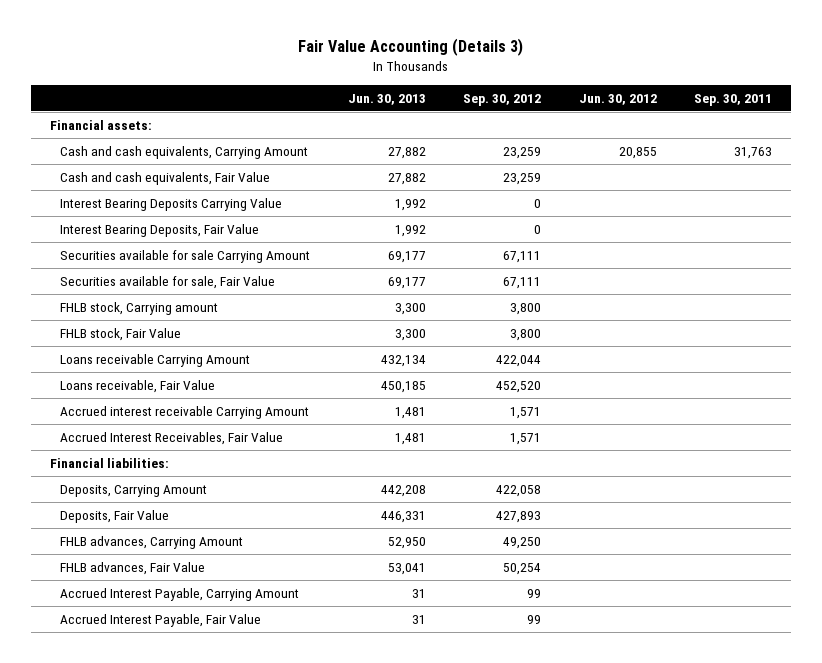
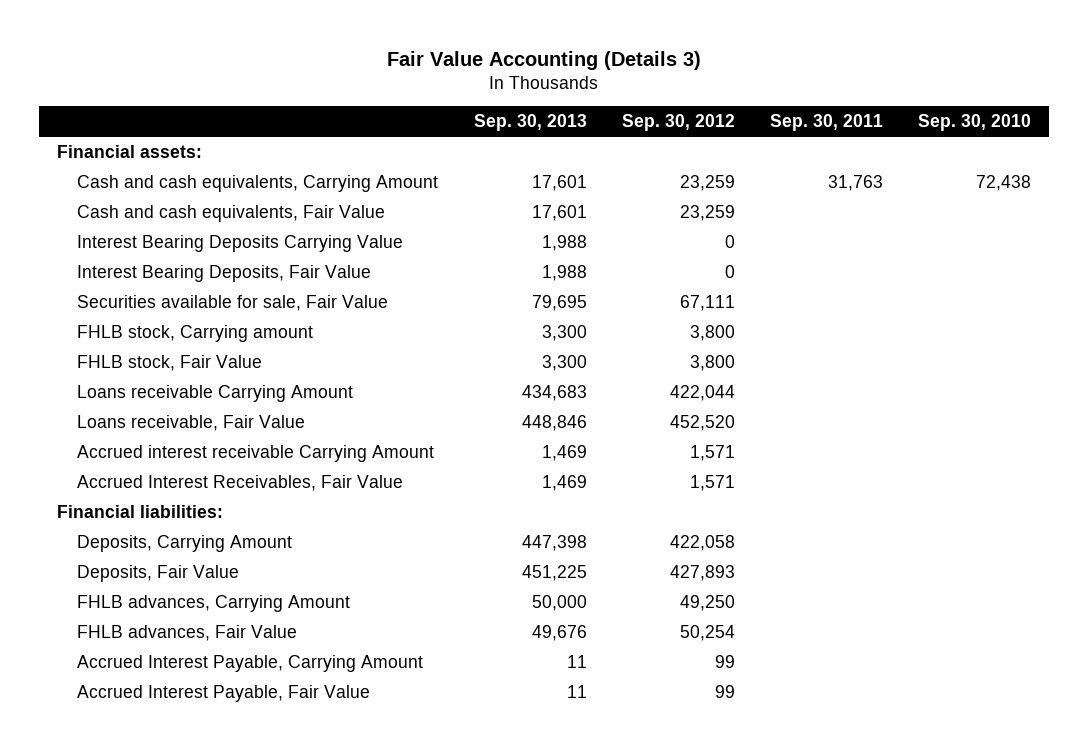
[347,93,426,105] Jun. 30, 2013 -> none
[578,93,657,105] Jun. 30, 2012 -> none
none -> [473,114,587,132] Sep. 30, 2013
none -> [917,114,1031,132] Sep. 30, 2010
[60,250,311,264] Securities available for sale Carrying Amount -> none

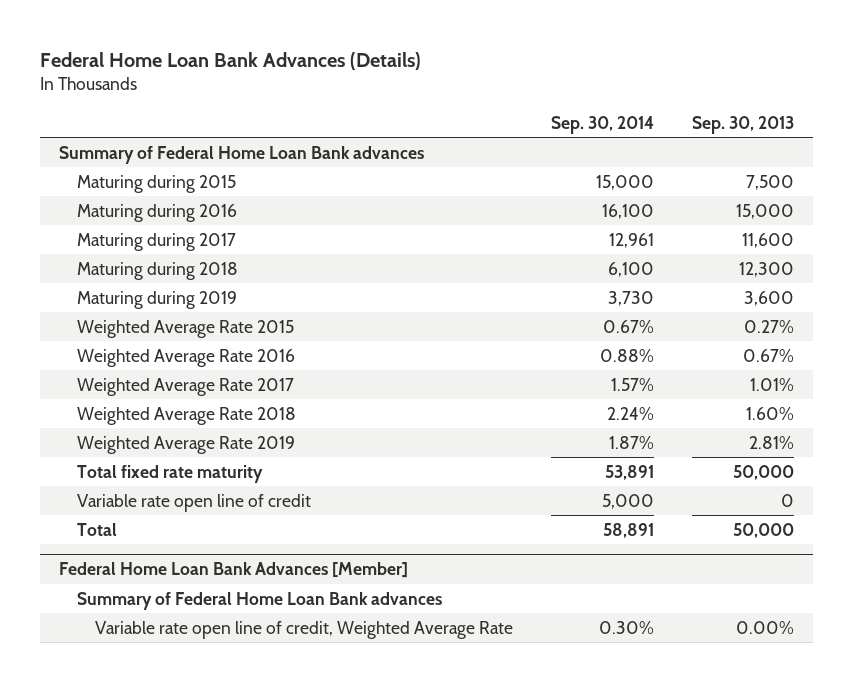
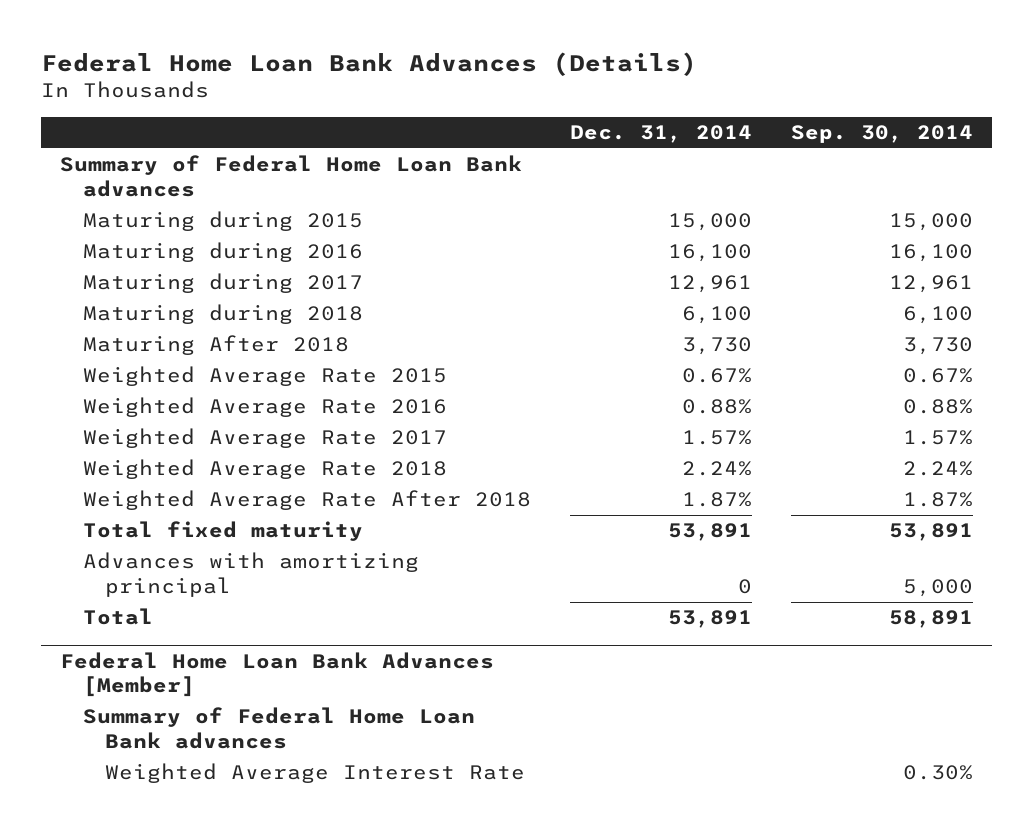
[692,115,795,134] Sep. 30, 2013 -> none
none -> [569,124,752,143] Dec. 31, 2014
[76,290,237,309] Maturing during 2019 -> [82,335,349,356] Maturing After 2018
[76,493,311,512] Variable rate open line of credit -> none
[76,435,295,454] Weighted Average Rate 2019 -> [82,490,531,511] Weighted Average Rate After 2018
[76,464,263,483] Total fixed rate maturity -> [82,521,363,542] Total fixed maturity
none -> [82,552,419,598] Advances with amortizing principal
[94,620,513,639] Variable rate open line of credit, Weighted Average Rate -> [105,763,526,784] Weighted Average Interest Rate

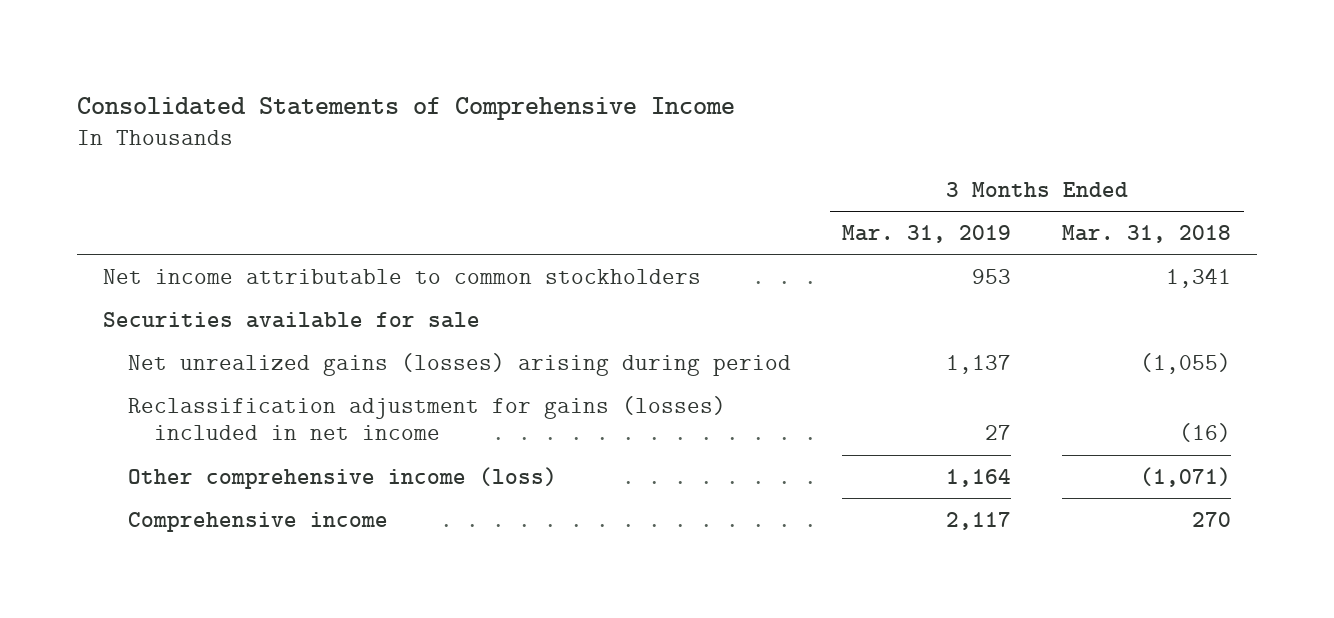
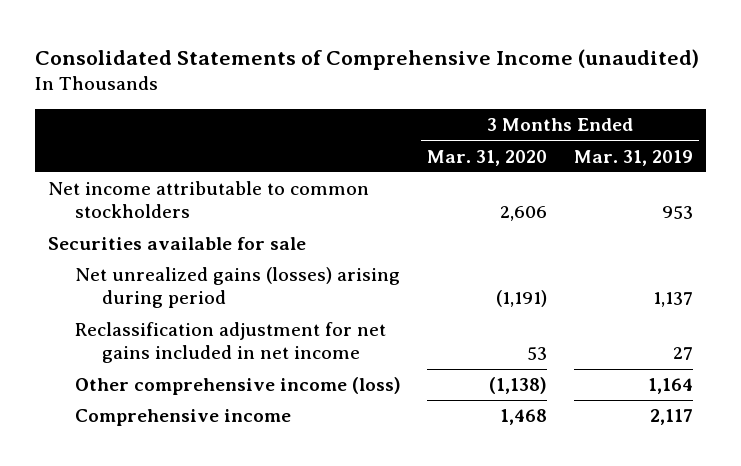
[77,96,736,120] Consolidated Statements of Comprehensive Income -> [35,48,700,70] Consolidated Statements of Comprehensive Income (unaudited)
[1062,225,1232,244] Mar. 31, 2018 -> none
none -> [427,149,548,166] Mar. 31, 2020
[128,395,727,441] Reclassification adjustment for gains (losses) included in net income -> [75,322,387,364] Reclassification adjustment for net gains included in net income

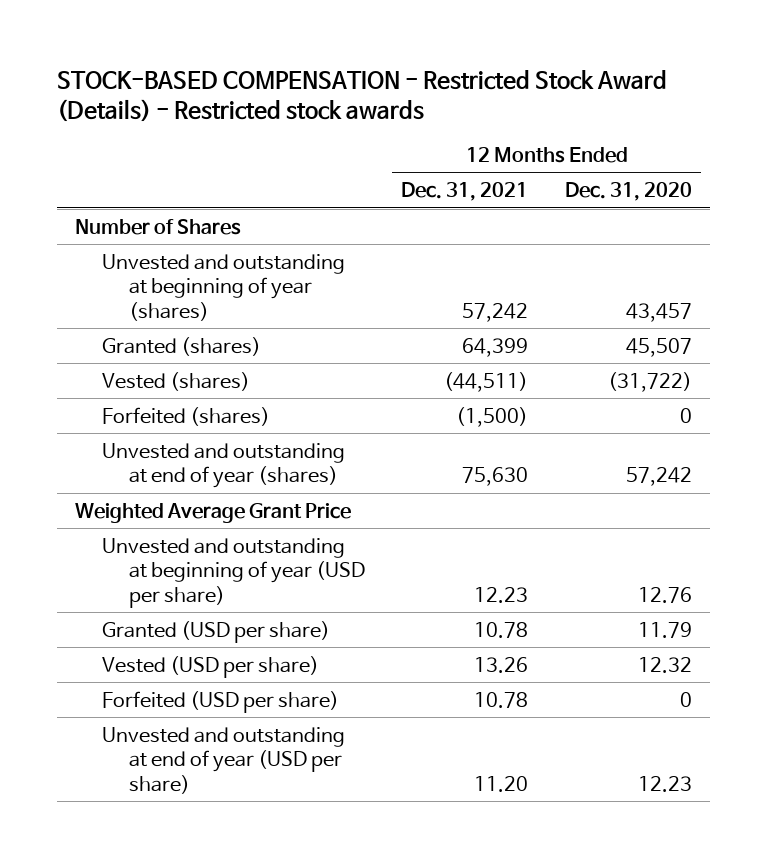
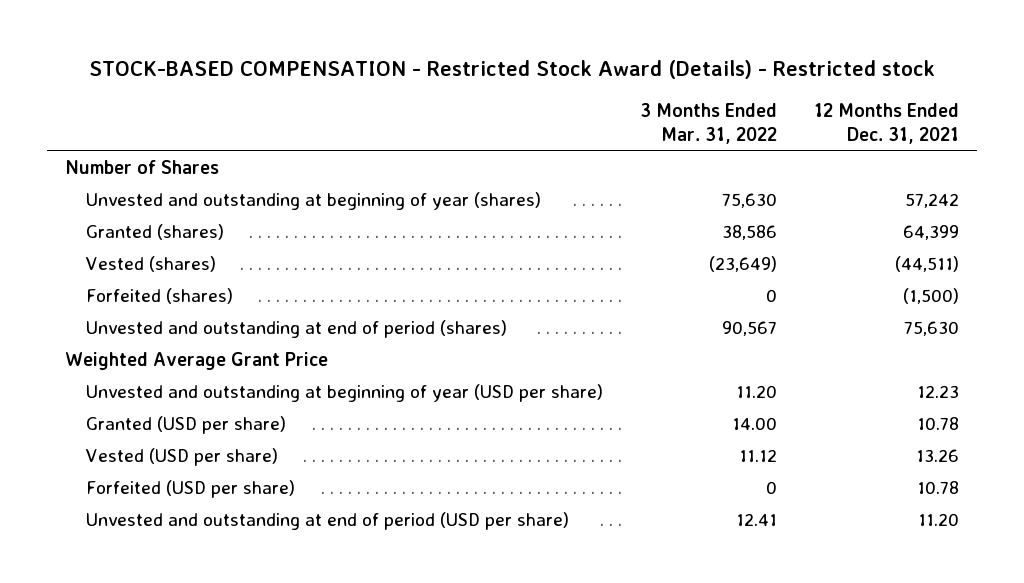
[57,69,668,123] STOCK-BASED COMPENSATION - Restricted Stock Award (Details) - Restricted stock awards -> [88,59,935,79] STOCK-BASED COMPENSATION - Restricted Stock Award (Details) - Restricted stock
[564,182,692,202] Dec. 31, 2020 -> none
none -> [640,103,778,144] 3 Months Ended Mar. 31, 2022
[102,442,346,489] Unvested and outstanding at end of year (shares) -> [86,320,508,339] Unvested and outstanding at end of period (shares)
[102,726,346,794] Unvested and outstanding at end of year (USD per share) -> [86,512,570,531] Unvested and outstanding at end of period (USD per share)

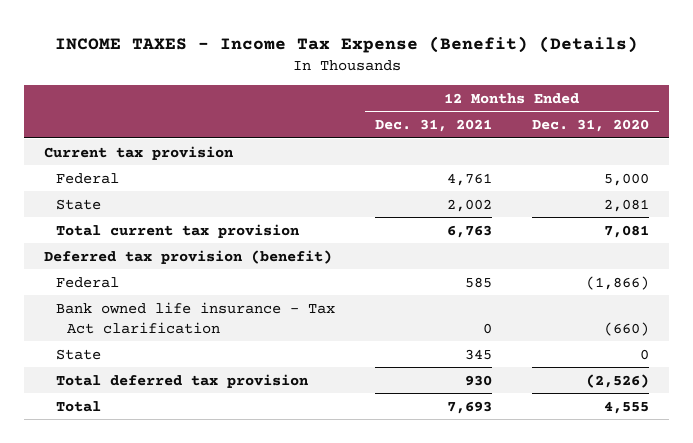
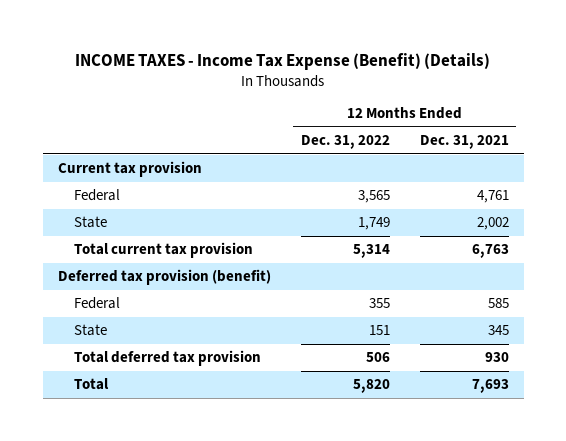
[531,119,649,133] Dec. 31, 2020 -> none
none -> [300,135,390,150] Dec. 31, 2022
[55,301,335,334] Bank owned life insurance - Tax Act clarification -> none

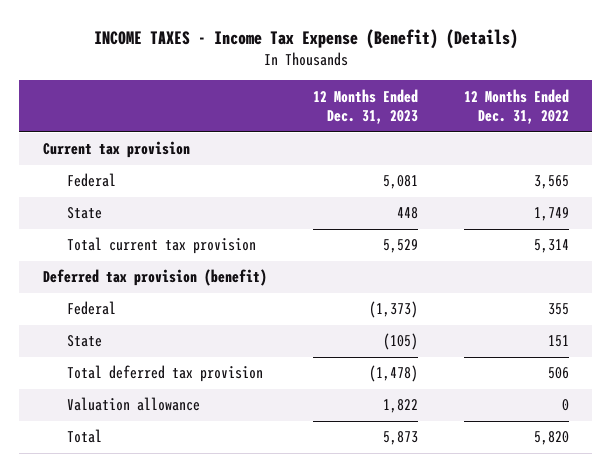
[419,135,509,150] Dec. 31, 2021 -> none
none -> [312,88,418,125] 12 Months Ended Dec. 31, 2023
none -> [67,397,201,412] Valuation allowance

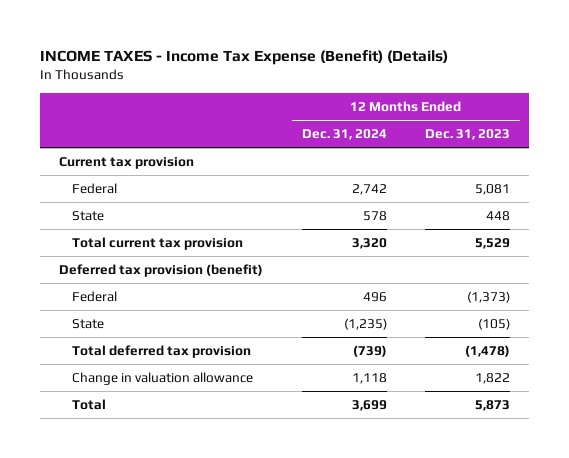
[464,88,570,125] 12 Months Ended Dec. 31, 2022 -> none
none -> [301,129,387,141] Dec. 31, 2024
[67,397,201,412] Valuation allowance -> [72,372,254,386] Change in valuation allowance

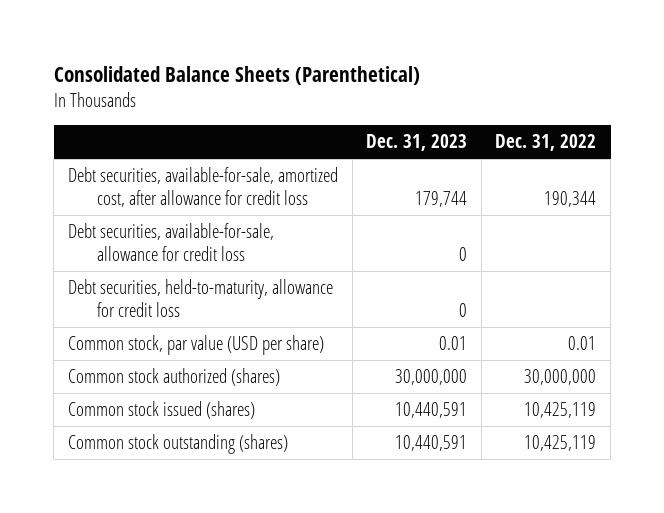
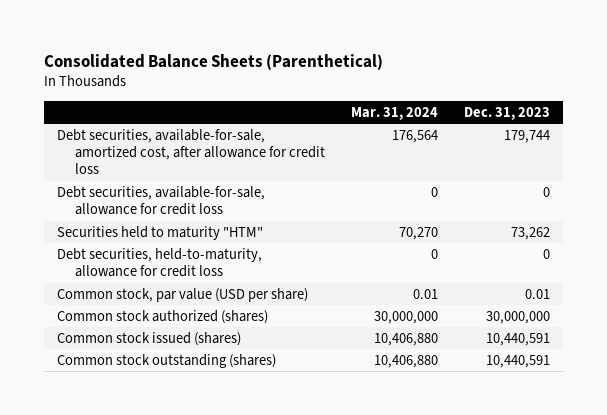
[495,134,597,152] Dec. 31, 2022 -> none
none -> [350,107,438,121] Mar. 31, 2024
none -> [56,226,263,241] Securities held to maturity "HTM"

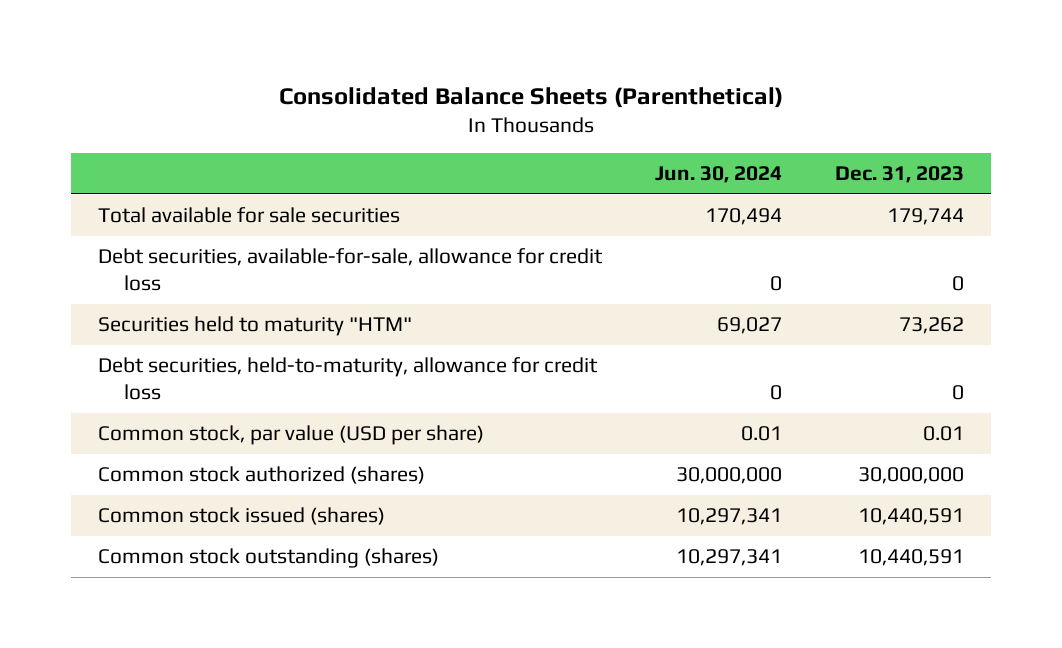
[350,107,438,121] Mar. 31, 2024 -> none
none -> [654,166,782,184] Jun. 30, 2024
[56,129,325,175] Debt securities, available-for-sale, amortized cost, after allowance for credit loss -> [97,207,400,224] Total available for sale securities

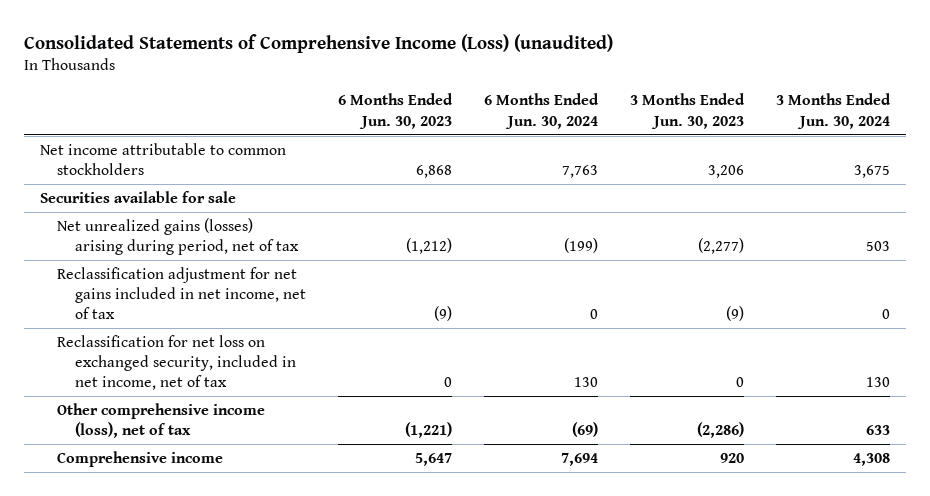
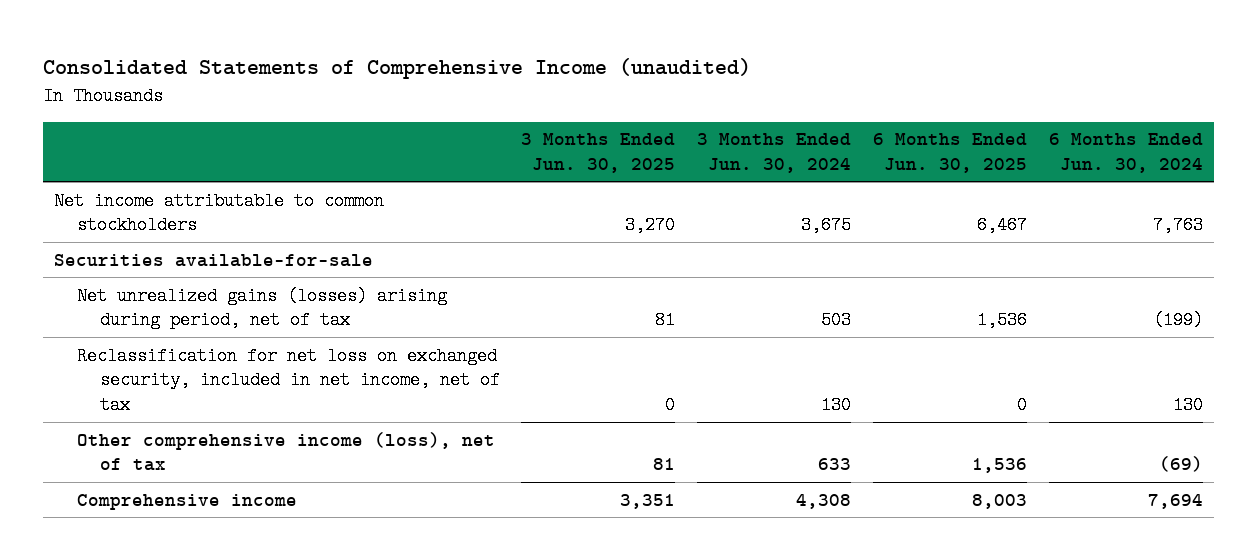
[23,33,613,53] Consolidated Statements of Comprehensive Income (Loss) (unaudited) -> [42,58,751,80] Consolidated Statements of Comprehensive Income (unaudited)
[338,93,454,129] 6 Months Ended Jun. 30, 2023 -> none
[630,93,746,129] 3 Months Ended Jun. 30, 2023 -> none
none -> [521,133,676,173] 3 Months Ended Jun. 30, 2025
none -> [873,133,1028,173] 6 Months Ended Jun. 30, 2025
[39,190,236,203] Securities available for sale -> [53,253,373,267] Securities available-for-sale
[57,266,306,320] Reclassification adjustment for net gains included in net income, net of tax -> none

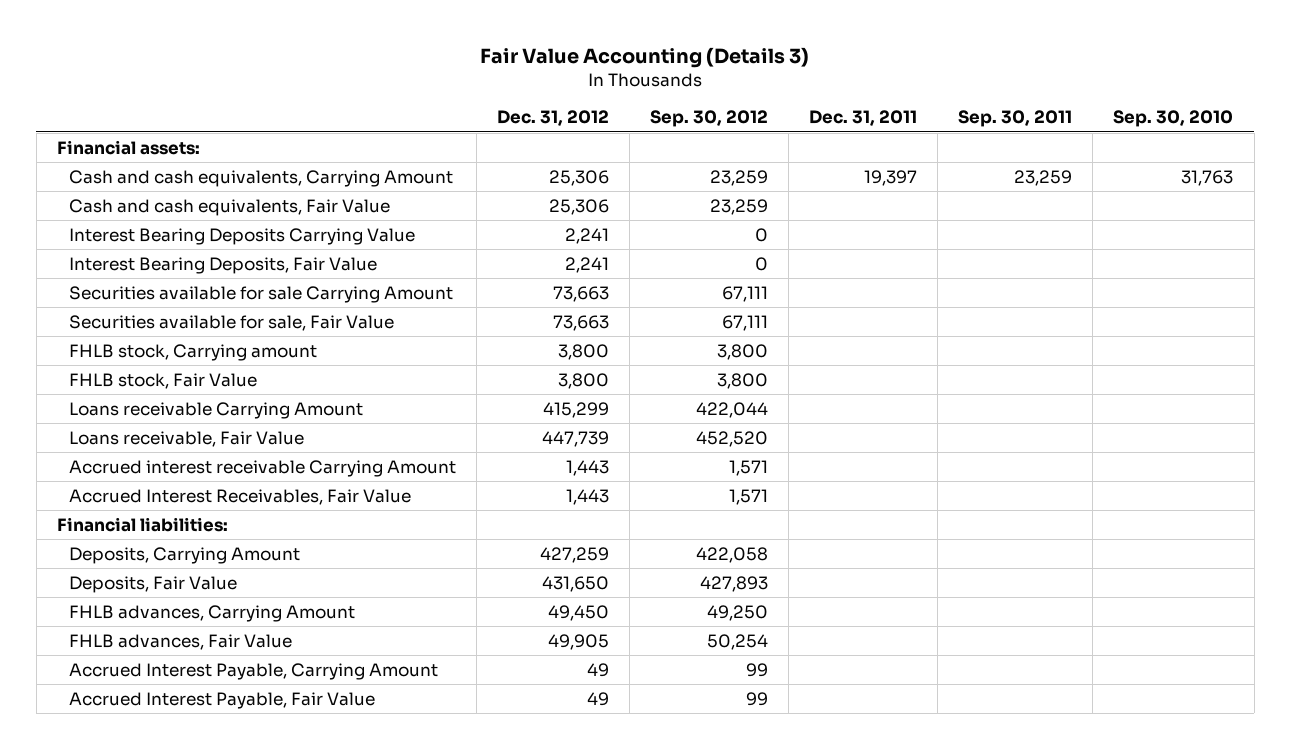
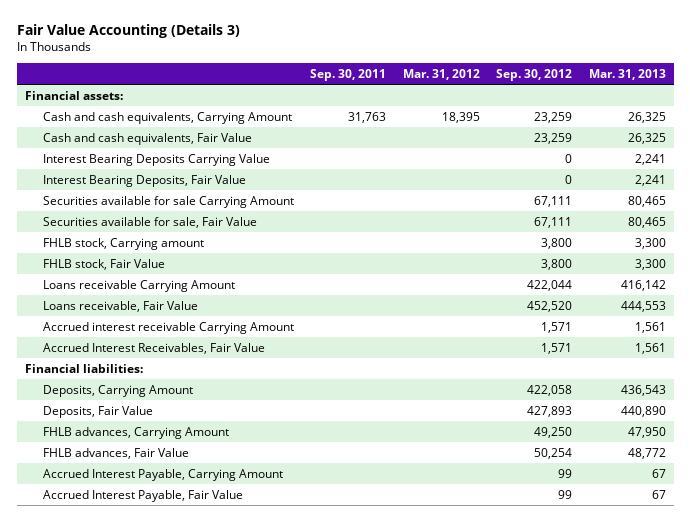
[497,110,610,127] Dec. 31, 2012 -> none
[809,110,918,127] Dec. 31, 2011 -> none
[1113,110,1234,128] Sep. 30, 2010 -> none
none -> [402,68,480,80] Mar. 31, 2012
none -> [588,68,666,80] Mar. 31, 2013
[1014,169,1073,186] 23,259 -> [348,111,387,123] 31,763

